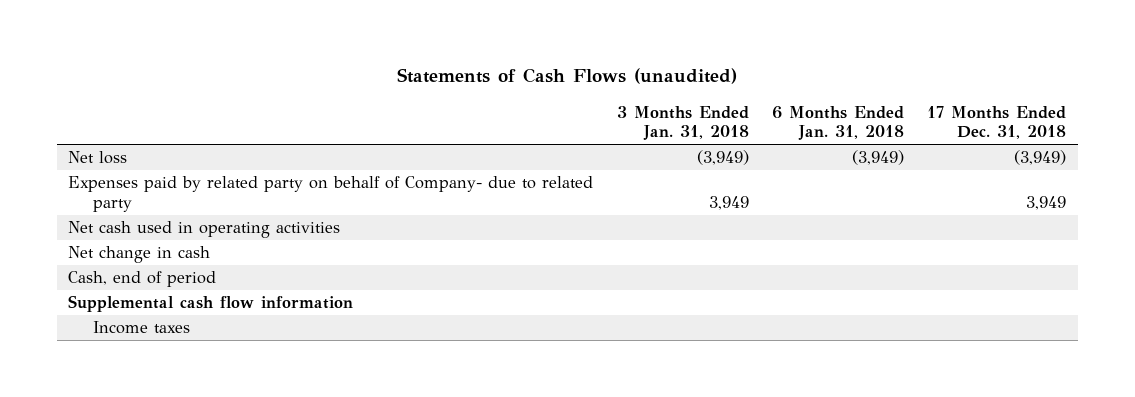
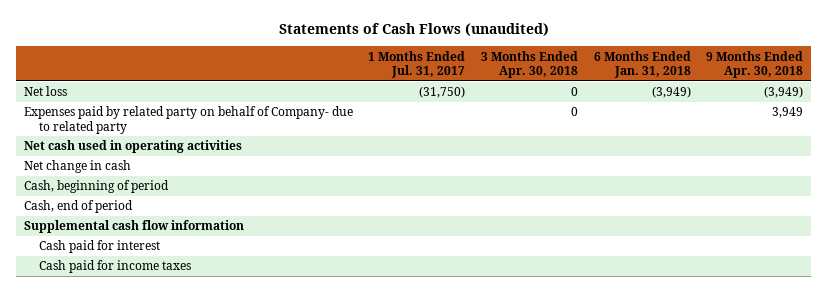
[616,105,749,141] 3 Months Ended Jan. 31, 2018 -> none
[927,105,1067,140] 17 Months Ended Dec. 31, 2018 -> none
none -> [368,50,466,79] 1 Months Ended Jul. 31, 2017
none -> [481,50,579,79] 3 Months Ended Apr. 30, 2018
none -> [706,50,804,79] 9 Months Ended Apr. 30, 2018
none -> [23,180,169,194] Cash, beginning of period
none -> [38,240,160,254] Cash paid for interest
[92,321,190,335] Income taxes -> [38,260,191,274] Cash paid for income taxes

